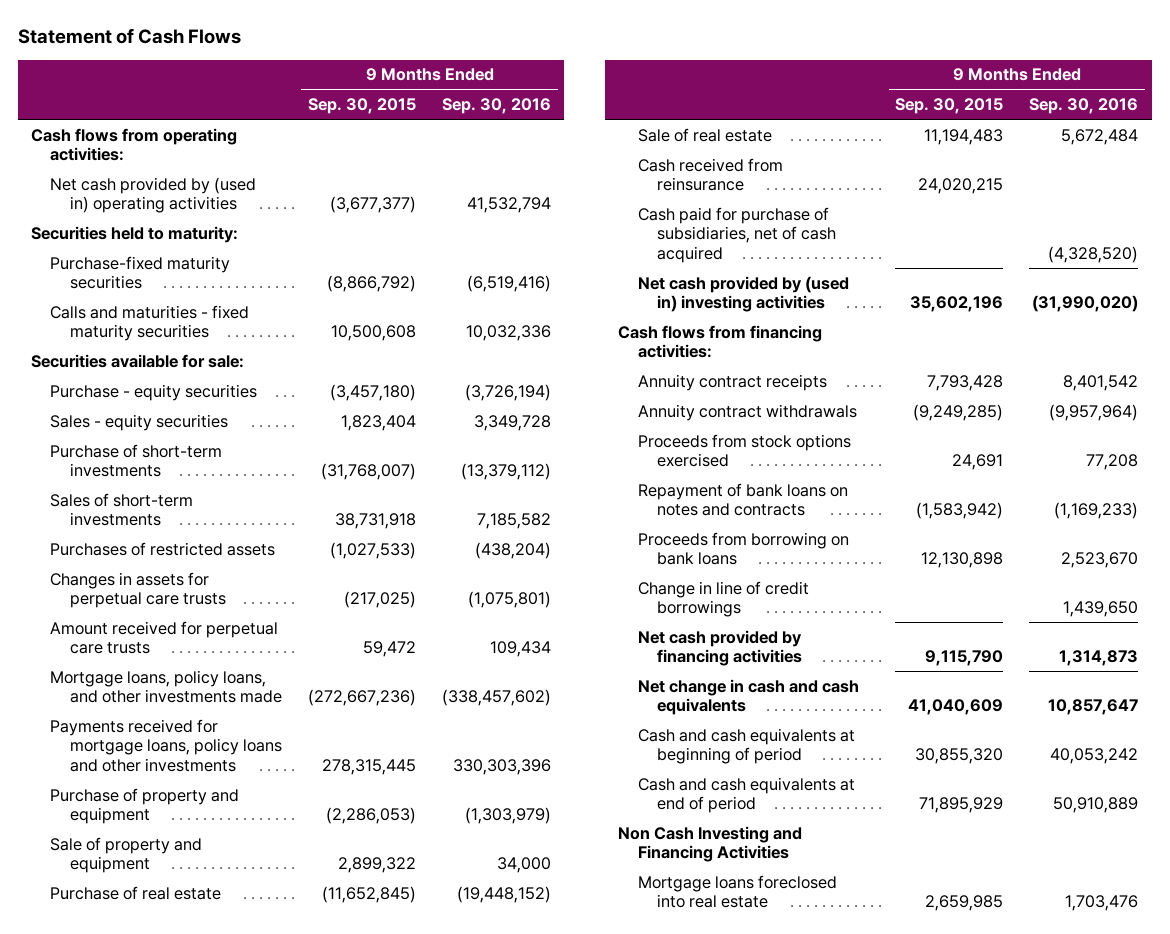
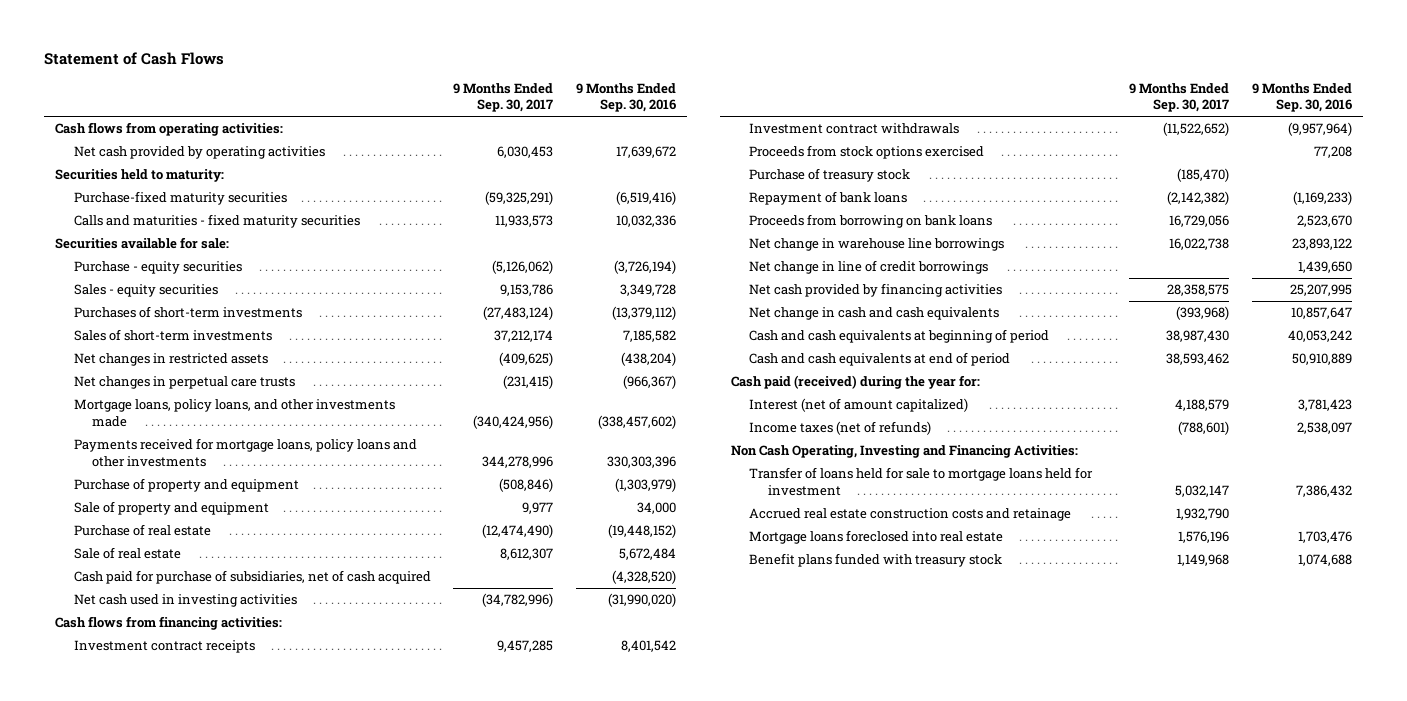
[307,98,416,115] Sep. 30, 2015 -> none
none -> [453,83,554,113] 9 Months Ended Sep. 30, 2017
[50,176,257,214] Net cash provided by (used in) operating activities -> [73,146,325,160] Net cash provided by operating activities
[467,197,552,214] 41,532,794 -> [615,146,676,159] 17,639,672
[50,443,223,478] Purchase of short-term investments -> [73,306,302,319] Purchases of short-term investments
[50,620,279,655] Amount received for perpetual care trusts -> none
[50,541,276,556] Purchases of restricted assets -> [73,353,268,367] Net changes in restricted assets
[50,571,226,609] Changes in assets for perpetual care trusts -> [73,376,295,390] Net changes in perpetual care trusts
[468,591,552,609] (1,075,801) -> [622,375,676,390] (966,367)
[637,157,783,192] Cash received from reinsurance -> none
[637,275,849,313] Net cash provided by (used in) investing activities -> [73,594,297,608] Net cash used in investing activities
[637,373,827,391] Annuity contract receipts -> [73,640,255,654] Investment contract receipts
[637,403,857,421] Annuity contract withdrawals -> [749,123,960,135] Investment contract withdrawals
none -> [749,168,911,183] Purchase of treasury stock
[637,482,848,517] Repayment of bank loans on notes and contracts -> [749,191,908,206] Repayment of bank loans
none -> [749,238,1005,252] Net change in warehouse line borrowings
[637,580,809,618] Change in line of credit borrowings -> [749,260,989,275] Net change in line of credit borrowings
[1059,650,1139,667] 1,314,873 -> [1289,284,1352,297] 25,207,995
none -> [730,375,980,390] Cash paid (received) during the year for:
none -> [749,398,969,413] Interest (net of amount capitalized)
none -> [749,421,932,436] Income taxes (net of refunds)
[618,825,803,863] Non Cash Investing and Financing Activities -> [730,445,1078,459] Non Cash Operating, Investing and Financing Activities:
none -> [749,467,1094,496] Transfer of loans held for sale to mortgage loans held for investment
none -> [749,508,1072,522] Accrued real estate construction costs and retainage
none -> [749,553,1003,568] Benefit plans funded with treasury stock

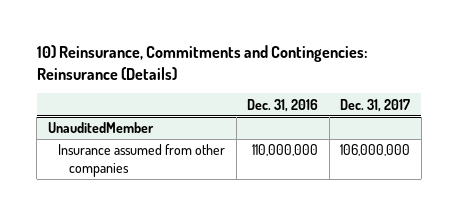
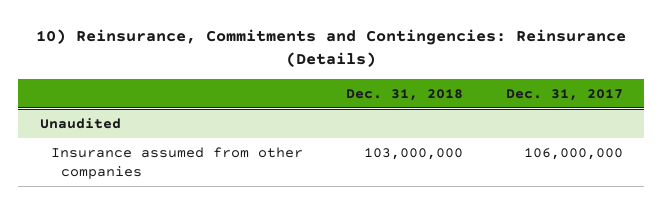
[247,98,319,112] Dec. 31, 2016 -> none
none -> [345,88,463,101] Dec. 31, 2018
[47,122,154,134] UnauditedMember -> [39,117,121,129] Unaudited

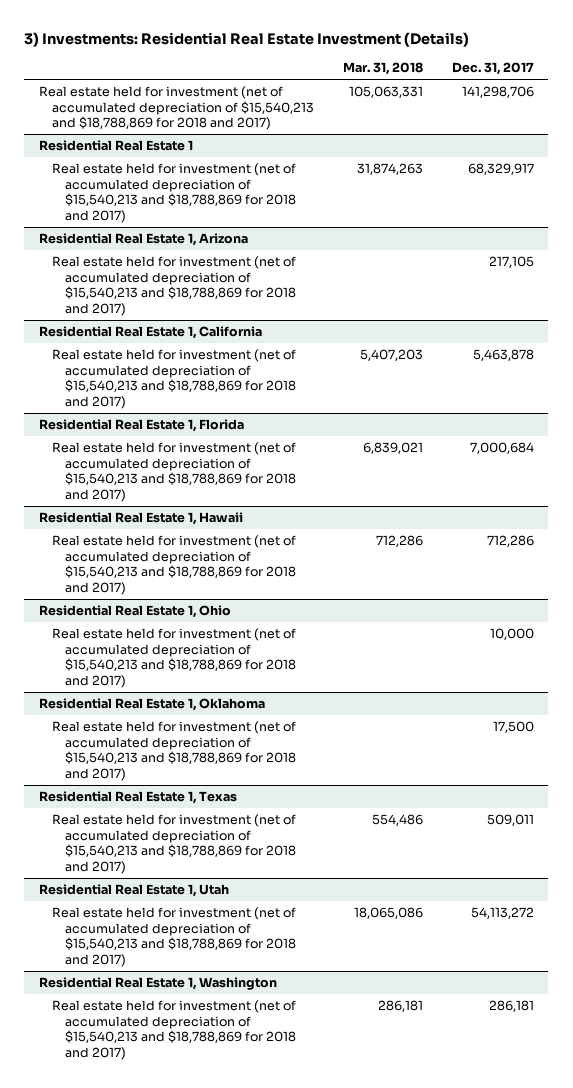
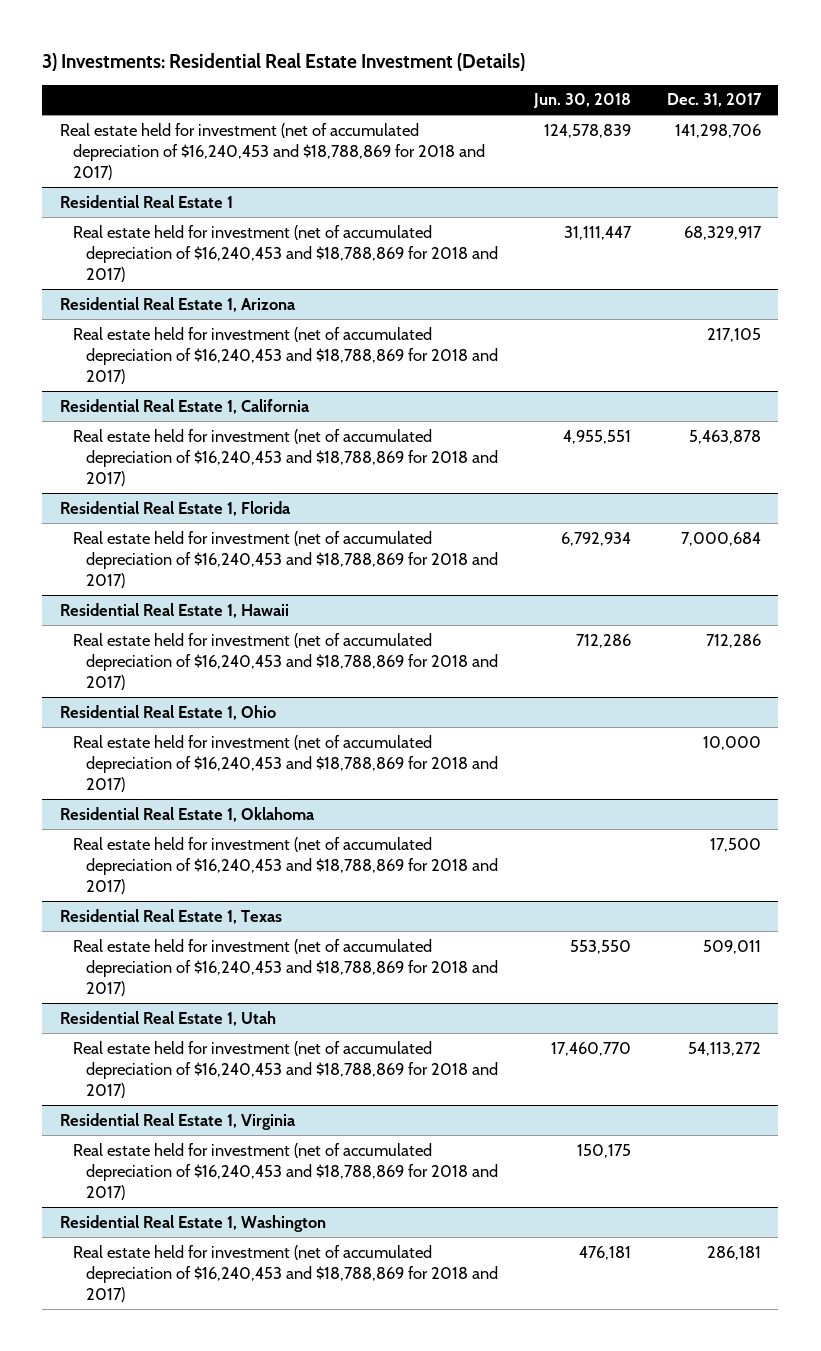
[342,62,423,76] Mar. 31, 2018 -> none
none -> [532,93,631,109] Jun. 30, 2018
[38,86,315,131] Real estate held for investment (net of accumulated depreciation of $15,540,213 and $18,788,869 for 2018 and 2017) -> [60,122,486,180] Real estate held for investment (net of accumulated depreciation of $16,240,453 and $18,788,869 for 2018 and 2017)
[52,163,297,224] Real estate held for investment (net of accumulated depreciation of $15,540,213 and $18,788,869 for 2018 and 2017) -> [73,224,499,282] Real estate held for investment (net of accumulated depreciation of $16,240,453 and $18,788,869 for 2018 and 2017)
[52,256,297,317] Real estate held for investment (net of accumulated depreciation of $15,540,213 and $18,788,869 for 2018 and 2017) -> [73,326,499,384] Real estate held for investment (net of accumulated depreciation of $16,240,453 and $18,788,869 for 2018 and 2017)
[52,349,297,410] Real estate held for investment (net of accumulated depreciation of $15,540,213 and $18,788,869 for 2018 and 2017) -> [73,428,499,486] Real estate held for investment (net of accumulated depreciation of $16,240,453 and $18,788,869 for 2018 and 2017)
[52,442,297,503] Real estate held for investment (net of accumulated depreciation of $15,540,213 and $18,788,869 for 2018 and 2017) -> [73,530,499,588] Real estate held for investment (net of accumulated depreciation of $16,240,453 and $18,788,869 for 2018 and 2017)
[52,535,297,596] Real estate held for investment (net of accumulated depreciation of $15,540,213 and $18,788,869 for 2018 and 2017) -> [73,632,499,690] Real estate held for investment (net of accumulated depreciation of $16,240,453 and $18,788,869 for 2018 and 2017)
[52,628,297,689] Real estate held for investment (net of accumulated depreciation of $15,540,213 and $18,788,869 for 2018 and 2017) -> [73,734,499,792] Real estate held for investment (net of accumulated depreciation of $16,240,453 and $18,788,869 for 2018 and 2017)
[52,721,297,782] Real estate held for investment (net of accumulated depreciation of $15,540,213 and $18,788,869 for 2018 and 2017) -> [73,836,499,894] Real estate held for investment (net of accumulated depreciation of $16,240,453 and $18,788,869 for 2018 and 2017)
[52,814,297,875] Real estate held for investment (net of accumulated depreciation of $15,540,213 and $18,788,869 for 2018 and 2017) -> [73,938,499,996] Real estate held for investment (net of accumulated depreciation of $16,240,453 and $18,788,869 for 2018 and 2017)
[52,907,297,968] Real estate held for investment (net of accumulated depreciation of $15,540,213 and $18,788,869 for 2018 and 2017) -> [73,1040,499,1098] Real estate held for investment (net of accumulated depreciation of $16,240,453 and $18,788,869 for 2018 and 2017)
none -> [60,1112,297,1130] Residential Real Estate 1, Virginia
none -> [73,1142,499,1200] Real estate held for investment (net of accumulated depreciation of $16,240,453 and $18,788,869 for 2018 and 2017)
[52,1000,297,1061] Real estate held for investment (net of accumulated depreciation of $15,540,213 and $18,788,869 for 2018 and 2017) -> [73,1244,499,1302] Real estate held for investment (net of accumulated depreciation of $16,240,453 and $18,788,869 for 2018 and 2017)

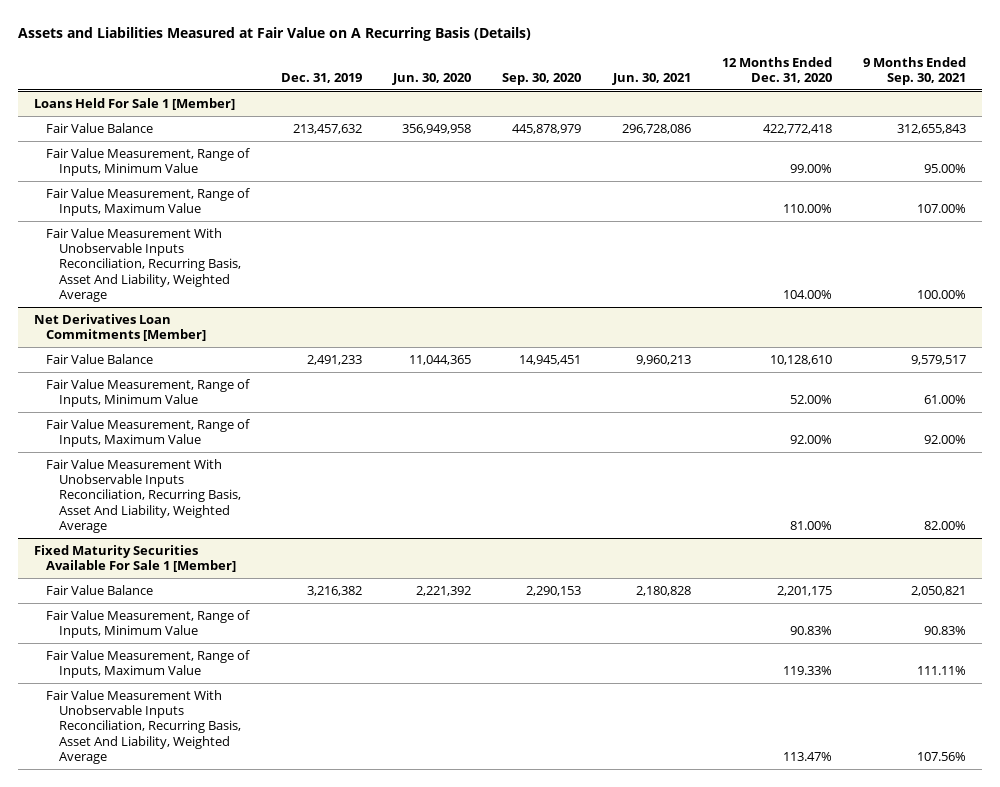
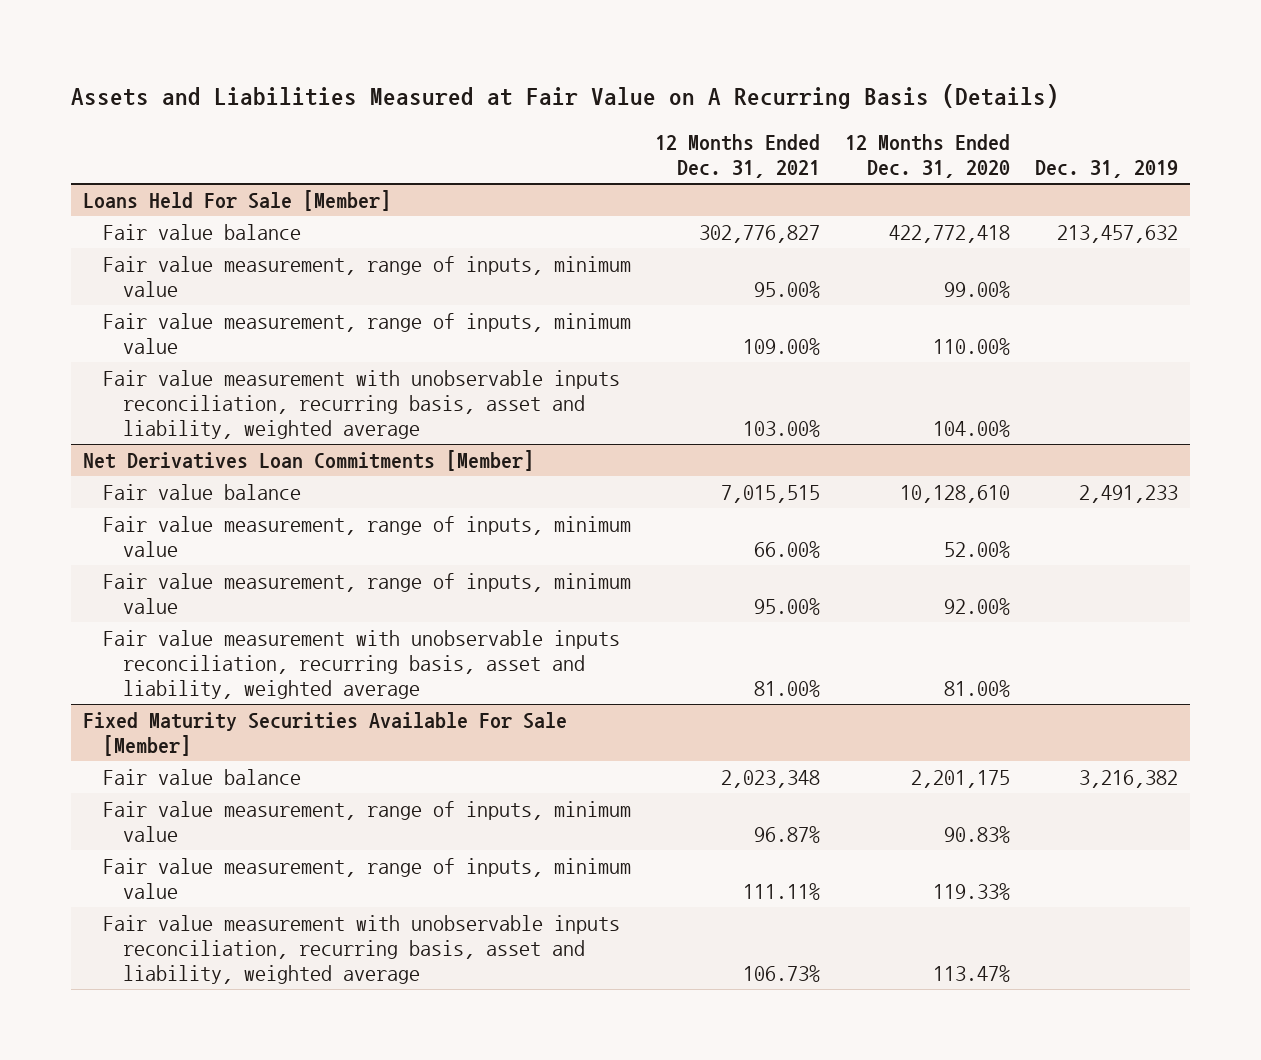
[391,73,471,86] Jun. 30, 2020 -> none
[502,73,582,86] Sep. 30, 2020 -> none
[611,73,691,86] Jun. 30, 2021 -> none
[863,56,967,86] 9 Months Ended Sep. 30, 2021 -> none
none -> [655,133,821,179] 12 Months Ended Dec. 31, 2021
[34,97,236,110] Loans Held For Sale 1 [Member] -> [83,189,392,211] Loans Held For Sale [Member]
[46,122,154,133] Fair Value Balance -> [102,223,301,240] Fair value balance
[46,147,251,177] Fair Value Measurement, Range of Inputs, Minimum Value -> [102,255,631,298] Fair value measurement, range of inputs, minimum value
[46,187,251,217] Fair Value Measurement, Range of Inputs, Maximum Value -> [102,312,631,355] Fair value measurement, range of inputs, minimum value
[46,227,241,302] Fair Value Measurement With Unobservable Inputs Reconciliation, Recurring Basis, Asset And Liability, Weighted Average -> [102,369,620,440] Fair value measurement with unobservable inputs reconciliation, recurring basis, asset and liability, weighted average
[46,353,154,364] Fair Value Balance -> [102,483,301,500] Fair value balance
[46,378,251,408] Fair Value Measurement, Range of Inputs, Minimum Value -> [102,515,631,558] Fair value measurement, range of inputs, minimum value
[46,418,251,448] Fair Value Measurement, Range of Inputs, Maximum Value -> [102,572,631,615] Fair value measurement, range of inputs, minimum value
[46,458,241,533] Fair Value Measurement With Unobservable Inputs Reconciliation, Recurring Basis, Asset And Liability, Weighted Average -> [102,629,620,700] Fair value measurement with unobservable inputs reconciliation, recurring basis, asset and liability, weighted average
[34,544,237,573] Fixed Maturity Securities Available For Sale 1 [Member] -> [83,711,568,757] Fixed Maturity Securities Available For Sale [Member]
[46,584,154,595] Fair Value Balance -> [102,768,301,785] Fair value balance
[46,609,251,639] Fair Value Measurement, Range of Inputs, Minimum Value -> [102,800,631,843] Fair value measurement, range of inputs, minimum value
[46,649,251,679] Fair Value Measurement, Range of Inputs, Maximum Value -> [102,857,631,900] Fair value measurement, range of inputs, minimum value
[46,689,241,764] Fair Value Measurement With Unobservable Inputs Reconciliation, Recurring Basis, Asset And Liability, Weighted Average -> [102,914,620,985] Fair value measurement with unobservable inputs reconciliation, recurring basis, asset and liability, weighted average

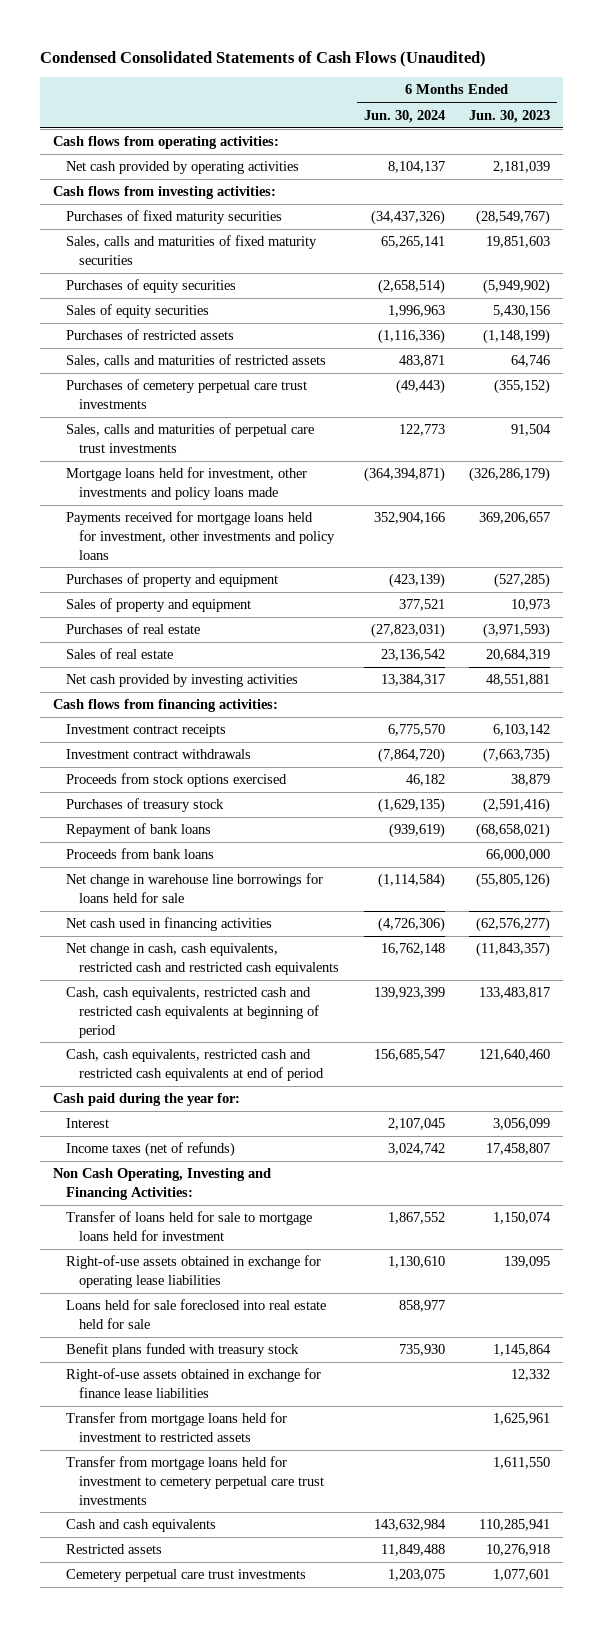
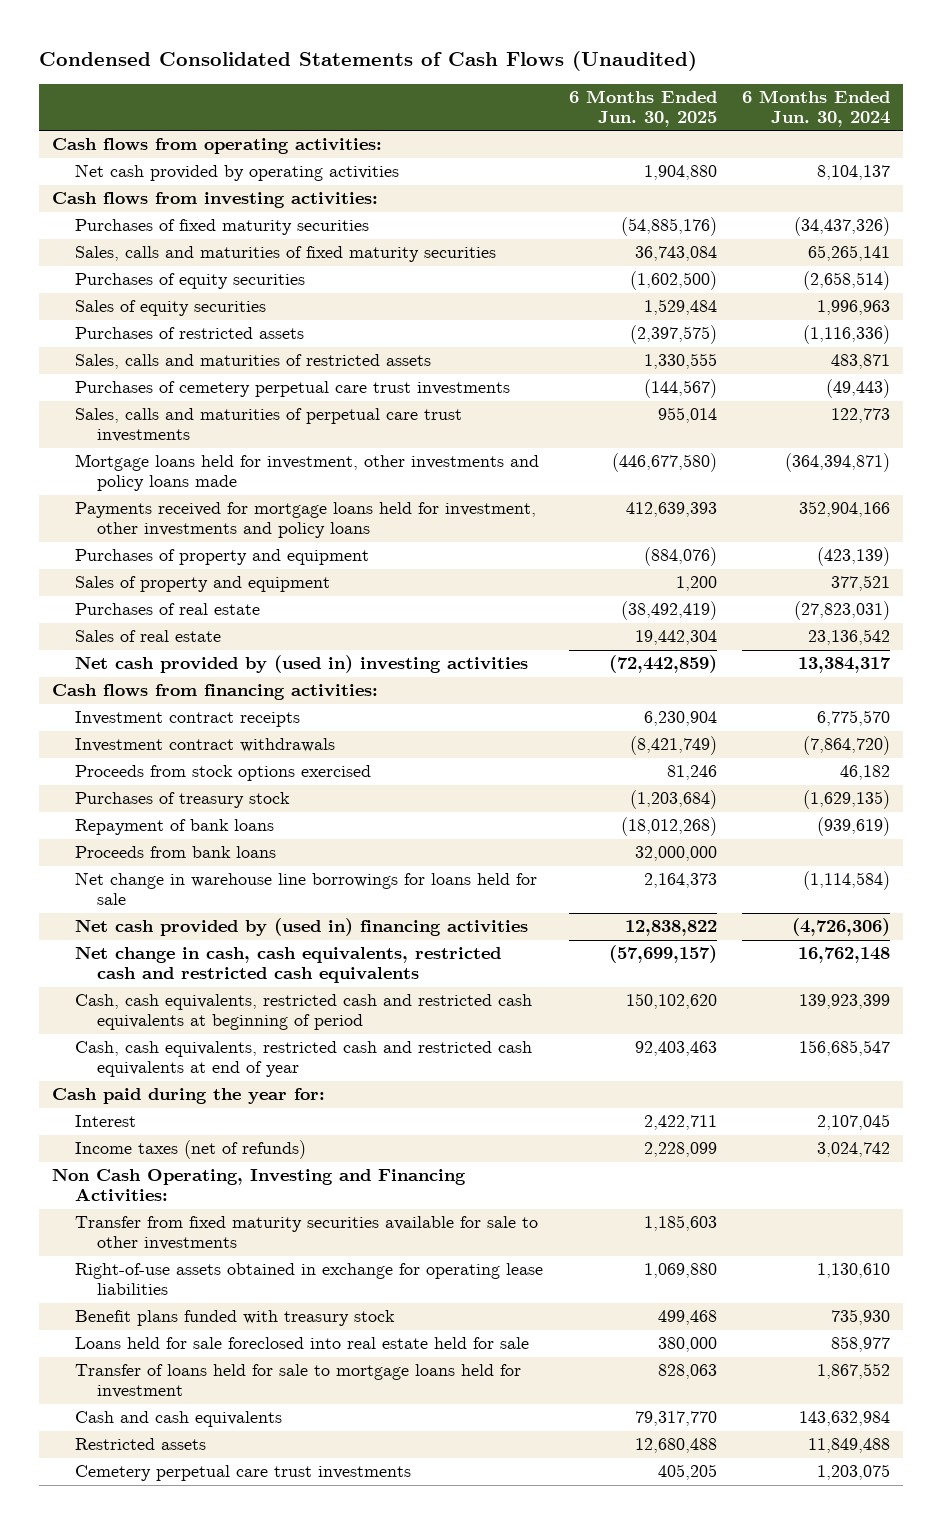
[469,109,551,123] Jun. 30, 2023 -> none
none -> [568,89,717,127] 6 Months Ended Jun. 30, 2025
[65,674,298,688] Net cash provided by investing activities -> [74,655,528,674] Net cash provided by (used in) investing activities
[65,917,272,932] Net cash used in financing activities -> [74,918,528,937] Net cash provided by (used in) financing activities
[65,1049,324,1081] Cash, cash equivalents, restricted cash and restricted cash equivalents at end of period -> [74,1041,532,1078] Cash, cash equivalents, restricted cash and restricted cash equivalents at end of year
none -> [74,1216,538,1251] Transfer from fixed maturity securities available for sale to other investments
[65,1368,321,1398] Right-of-use assets obtained in exchange for finance lease liabilities -> none
[65,1412,287,1442] Transfer from mortgage loans held for investment to restricted assets -> none
[65,1456,324,1505] Transfer from mortgage loans held for investment to cemetery perpetual care trust investments -> none
[65,1299,326,1329] Loans held for sale foreclosed into real estate held for sale -> [74,1337,529,1350] Loans held for sale foreclosed into real estate held for sale
[65,1211,312,1241] Transfer of loans held for sale to mortgage loans held for investment -> [74,1364,521,1399] Transfer of loans held for sale to mortgage loans held for investment

